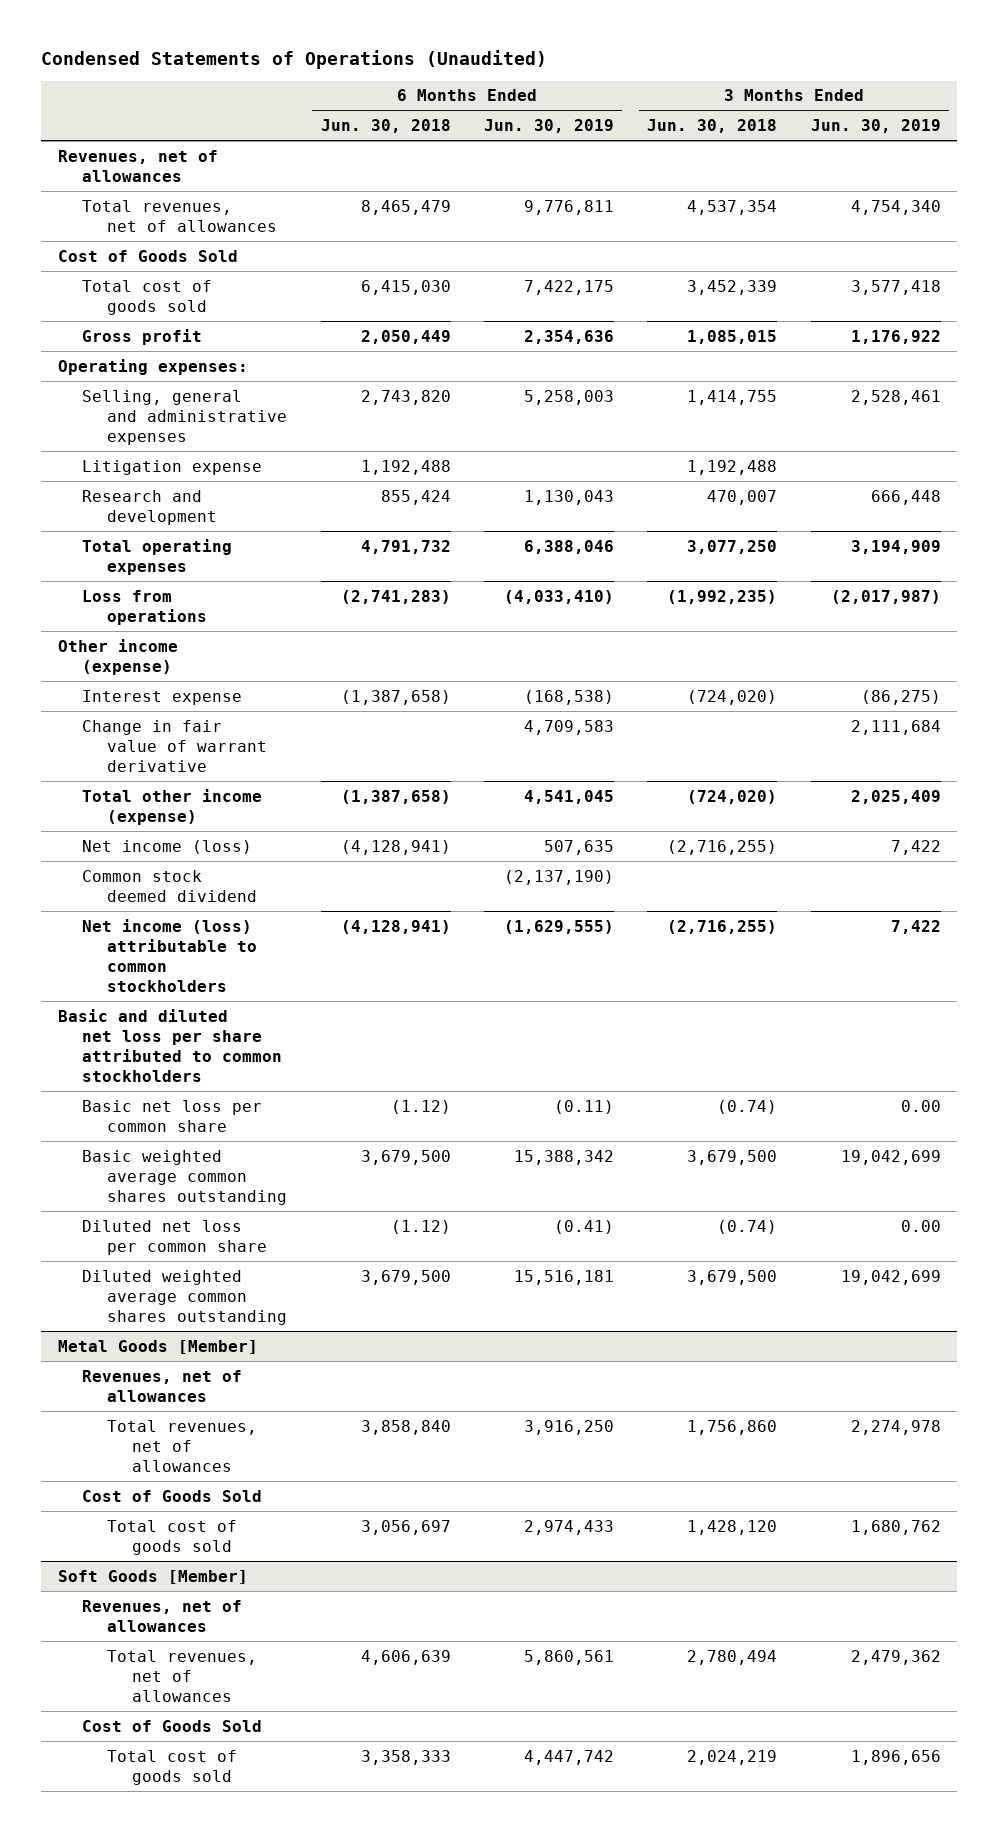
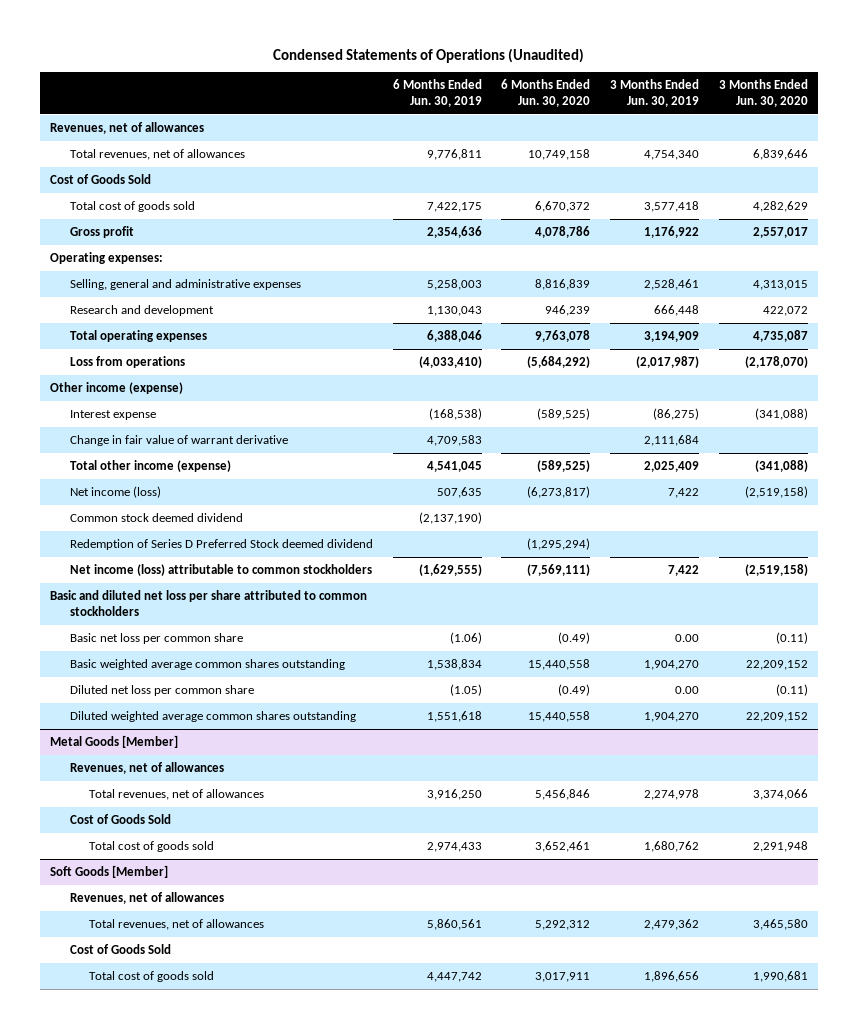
[320,118,451,133] Jun. 30, 2018 -> none
[647,118,778,133] Jun. 30, 2018 -> none
none -> [501,79,591,108] 6 Months Ended Jun. 30, 2020
none -> [718,79,808,108] 3 Months Ended Jun. 30, 2020
[82,459,263,475] Litigation expense -> none
none -> [69,538,373,550] Redemption of Series D Preferred Stock deemed dividend
[553,1099,614,1114] (0.11) -> [449,631,482,644] (1.06)
[513,1149,614,1165] 15,388,342 -> [426,658,482,670] 1,538,834
[840,1149,941,1165] 19,042,699 -> [644,659,700,670] 1,904,270
[553,1219,614,1234] (0.41) -> [449,683,482,696] (1.05)
[513,1269,614,1285] 15,516,181 -> [426,710,482,722] 1,551,618
[840,1269,941,1285] 19,042,699 -> [644,711,700,722] 1,904,270

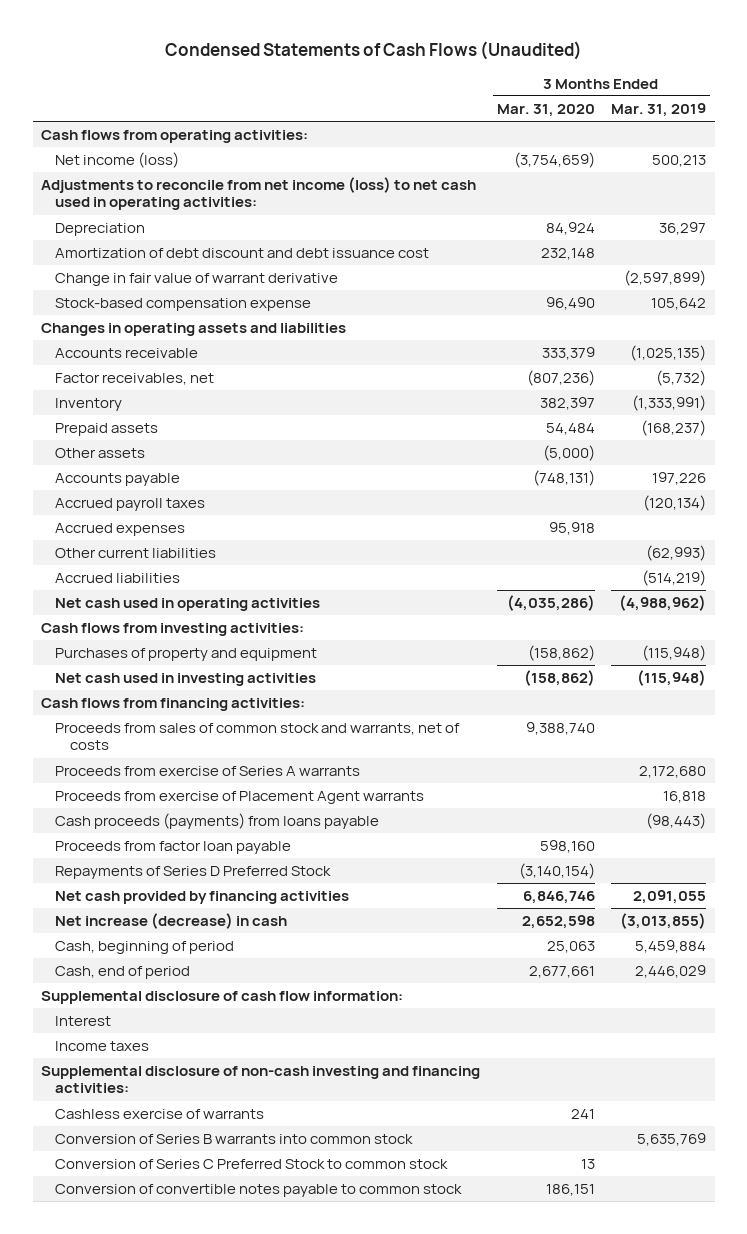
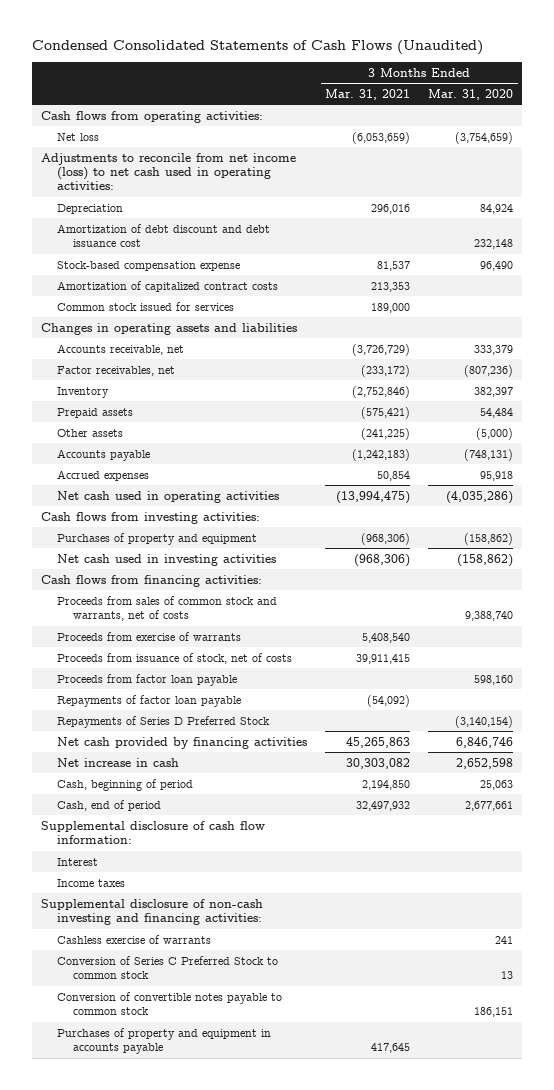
[164,40,582,60] Condensed Statements of Cash Flows (Unaudited) -> [31,40,483,56] Condensed Consolidated Statements of Cash Flows (Unaudited)
[611,102,707,117] Mar. 31, 2019 -> none
none -> [325,89,411,101] Mar. 31, 2021
[55,152,180,169] Net income (loss) -> [57,132,100,141] Net loss
[55,273,339,287] Change in fair value of warrant derivative -> none
none -> [57,280,279,292] Amortization of capitalized contract costs
none -> [57,301,235,311] Common stock issued for services
[55,348,199,359] Accounts receivable -> [57,343,185,355] Accounts receivable, net
[55,498,206,512] Accrued payroll taxes -> none
[55,548,217,559] Other current liabilities -> none
[55,573,181,584] Accrued liabilities -> none
[55,791,425,805] Proceeds from exercise of Placement Agent warrants -> none
[55,813,380,830] Cash proceeds (payments) from loans payable -> none
[55,766,361,777] Proceeds from exercise of Series A warrants -> [57,631,242,641] Proceeds from exercise of warrants
none -> [57,652,293,664] Proceeds from issuance of stock, net of costs
none -> [57,694,242,707] Repayments of factor loan payable
[55,913,288,930] Net increase (decrease) in cash -> [57,757,180,767] Net increase in cash
[55,1134,414,1145] Conversion of Series B warrants into common stock -> none
none -> [57,1027,272,1055] Purchases of property and equipment in accounts payable

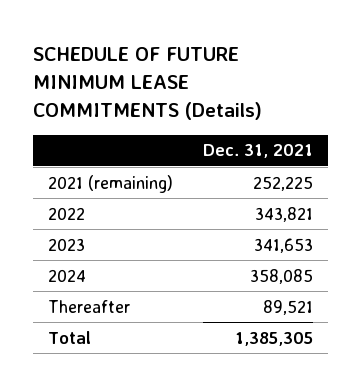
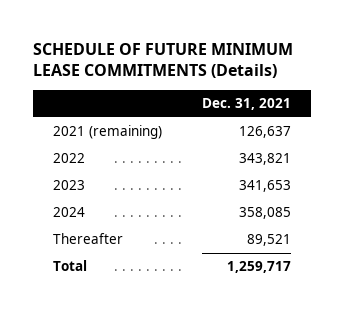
[252,175,313,191] 252,225 -> [239,126,292,139] 126,637
[234,331,313,346] 1,385,305 -> [227,261,292,274] 1,259,717

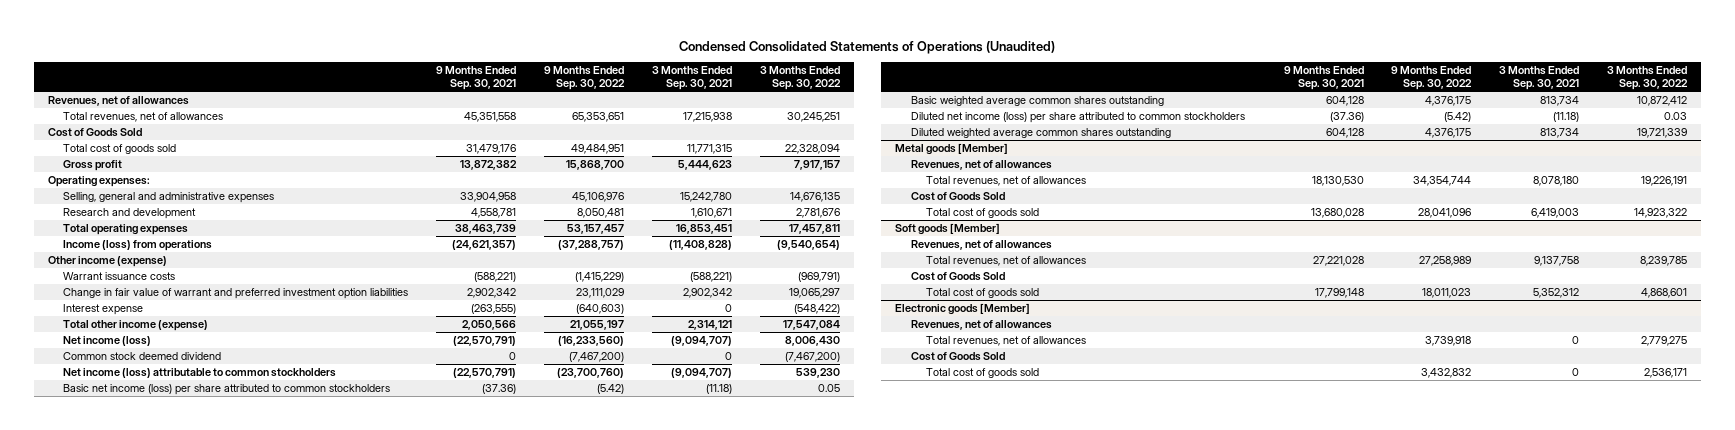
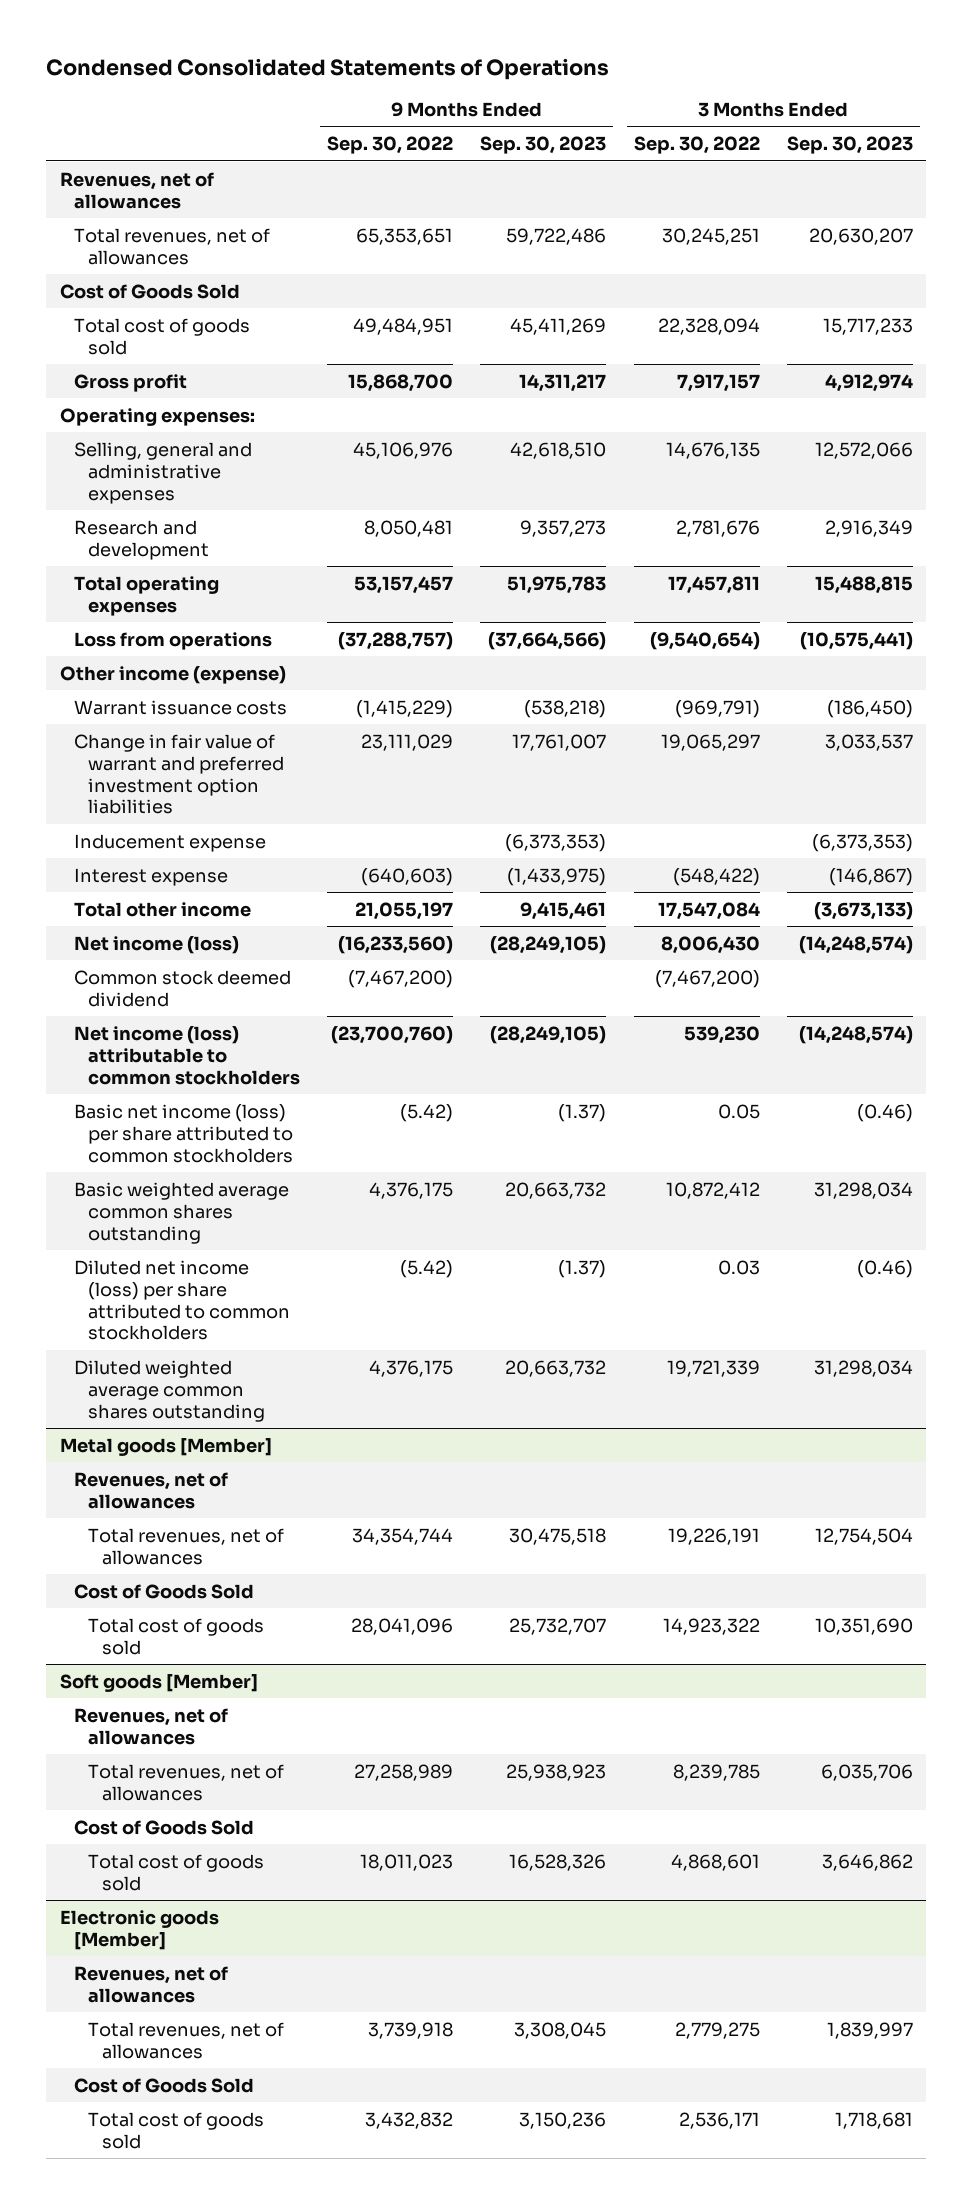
[679,41,1056,55] Condensed Consolidated Statements of Operations (Unaudited) -> [46,57,610,80] Condensed Consolidated Statements of Operations
[436,66,517,91] 9 Months Ended Sep. 30, 2021 -> none
[651,66,732,91] 3 Months Ended Sep. 30, 2021 -> none
none -> [480,136,607,155] Sep. 30, 2023
none -> [786,136,913,155] Sep. 30, 2023
[63,240,213,252] Income (loss) from operations -> [74,631,273,650] Loss from operations
none -> [74,833,267,852] Inducement expense
[63,320,209,332] Total other income (expense) -> [74,901,252,917] Total other income

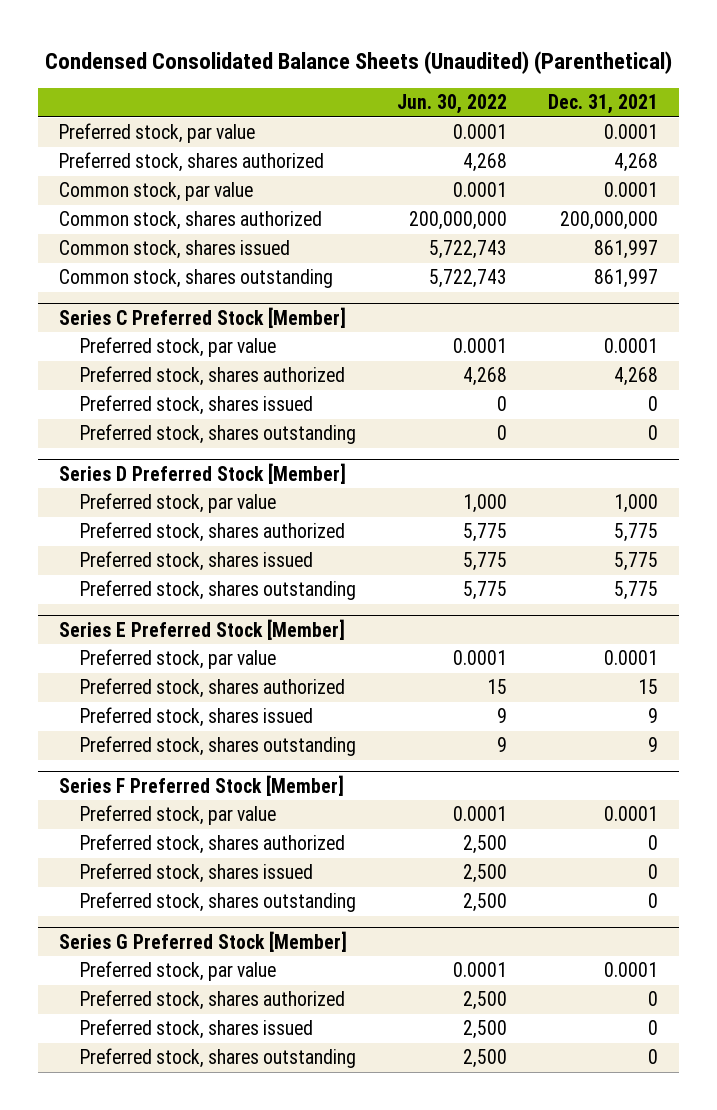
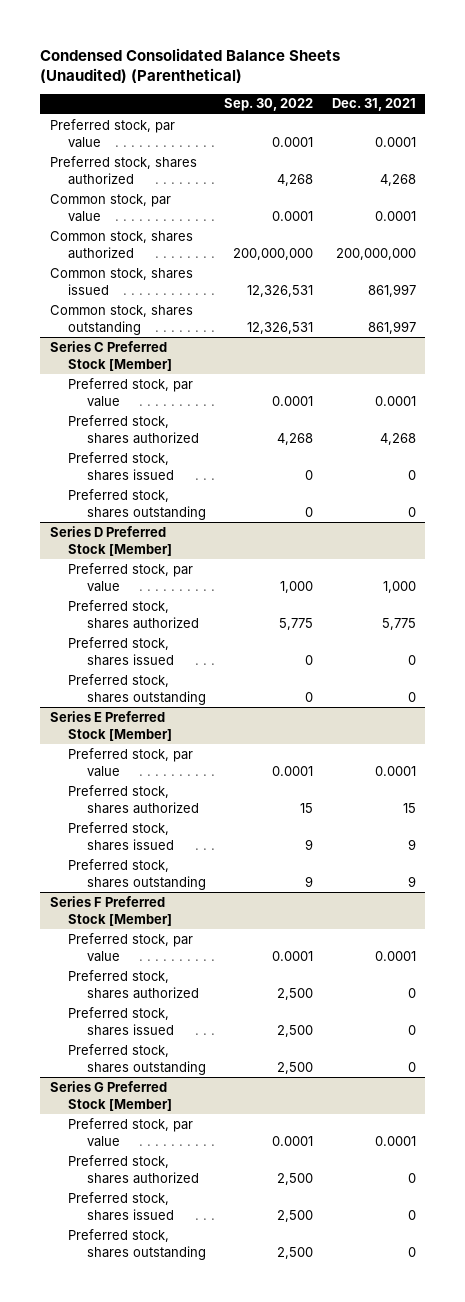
[397,94,508,115] Jun. 30, 2022 -> none
none -> [224,98,314,112] Sep. 30, 2022
[614,552,659,572] 5,775 -> [407,654,416,665] 0
[614,581,659,601] 5,775 -> [407,691,416,702] 0

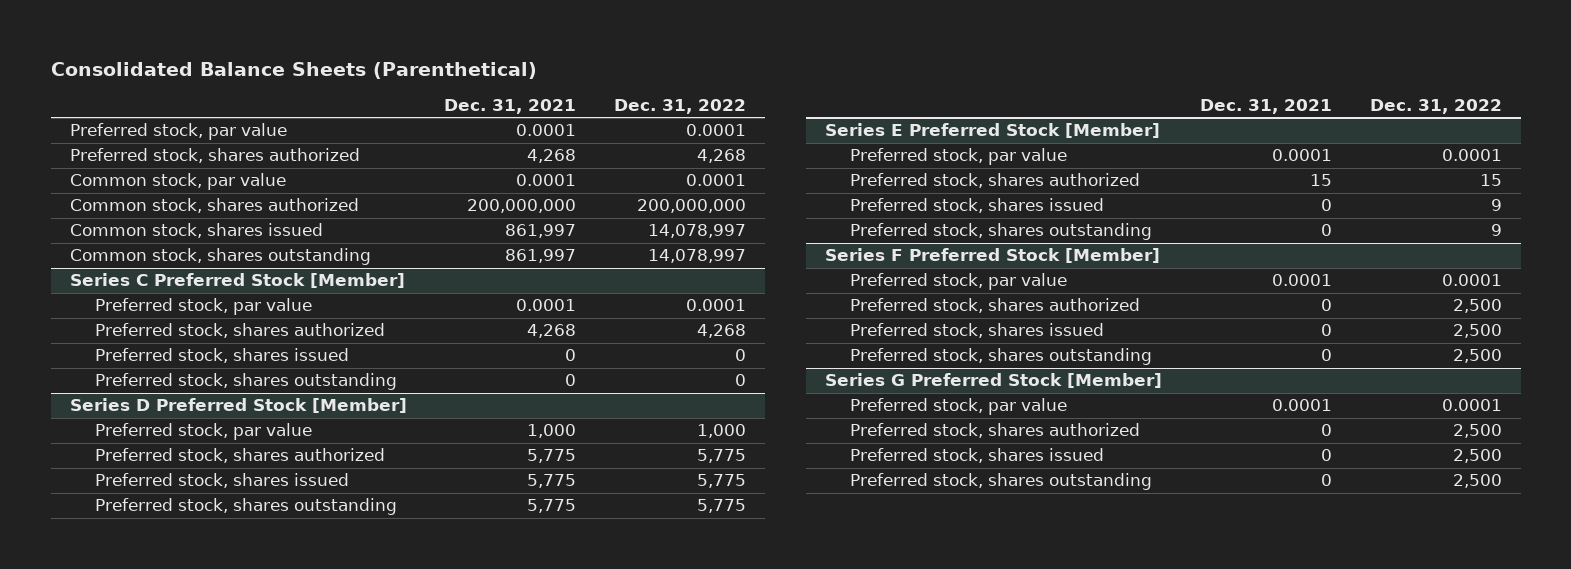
[40,47,341,83] Condensed Consolidated Balance Sheets (Unaudited) (Parenthetical) -> [50,61,537,79] Consolidated Balance Sheets (Parenthetical)
[224,98,314,112] Sep. 30, 2022 -> none
none -> [614,98,747,114] Dec. 31, 2022
[407,654,416,665] 0 -> [527,474,577,489] 5,775
[407,691,416,702] 0 -> [527,499,577,514] 5,775
[407,838,416,850] 9 -> [1320,199,1332,212] 0
[407,875,416,887] 9 -> [1320,224,1332,237] 0

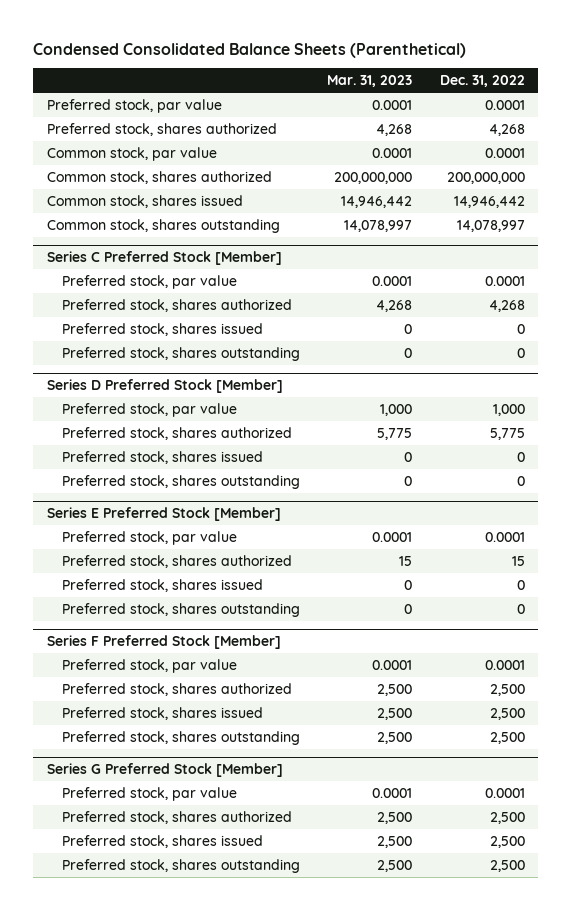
[50,61,537,79] Consolidated Balance Sheets (Parenthetical) -> [33,42,467,58] Condensed Consolidated Balance Sheets (Parenthetical)
[444,98,577,114] Dec. 31, 2021 -> none
none -> [327,75,413,88] Mar. 31, 2023
[648,224,747,239] 14,078,997 -> [453,195,525,208] 14,946,442
[697,474,747,489] 5,775 -> [516,451,525,462] 0
[697,499,747,514] 5,775 -> [516,475,525,486] 0
[1490,199,1502,212] 9 -> [516,579,525,590] 0
[1490,224,1502,237] 9 -> [516,603,525,614] 0

